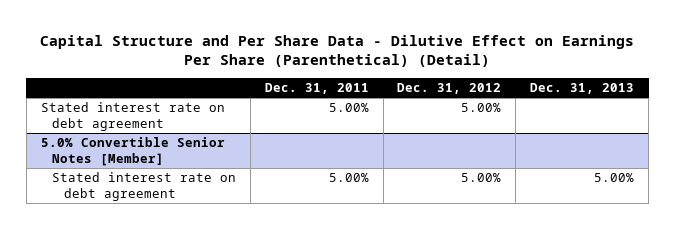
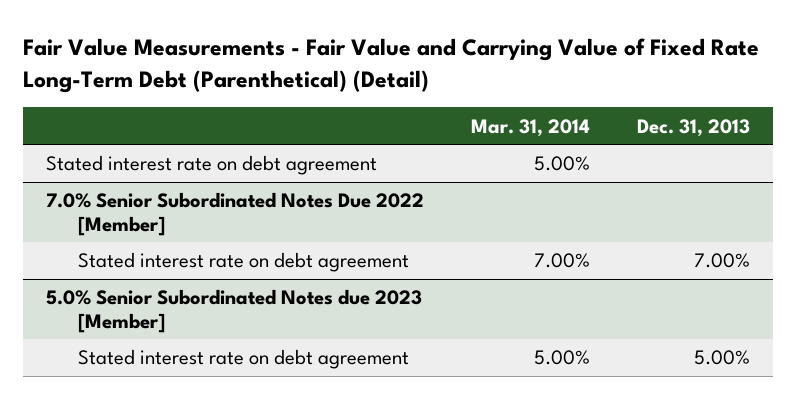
[40,34,635,68] Capital Structure and Per Share Data - Dilutive Effect on Earnings Per Share (Parenthetical) (Detail) -> [22,37,759,93] Fair Value Measurements - Fair Value and Carrying Value of Fixed Rate Long-Term Debt (Parenthetical) (Detail)
[264,83,369,95] Dec. 31, 2011 -> none
[397,83,502,95] Dec. 31, 2012 -> none
none -> [471,118,591,137] Mar. 31, 2014
none -> [46,192,425,236] 7.0% Senior Subordinated Notes Due 2022 [Member]
none -> [78,252,410,273] Stated interest rate on debt agreement
[40,137,225,167] 5.0% Convertible Senior Notes [Member] -> [46,289,423,333] 5.0% Senior Subordinated Notes due 2023 [Member]

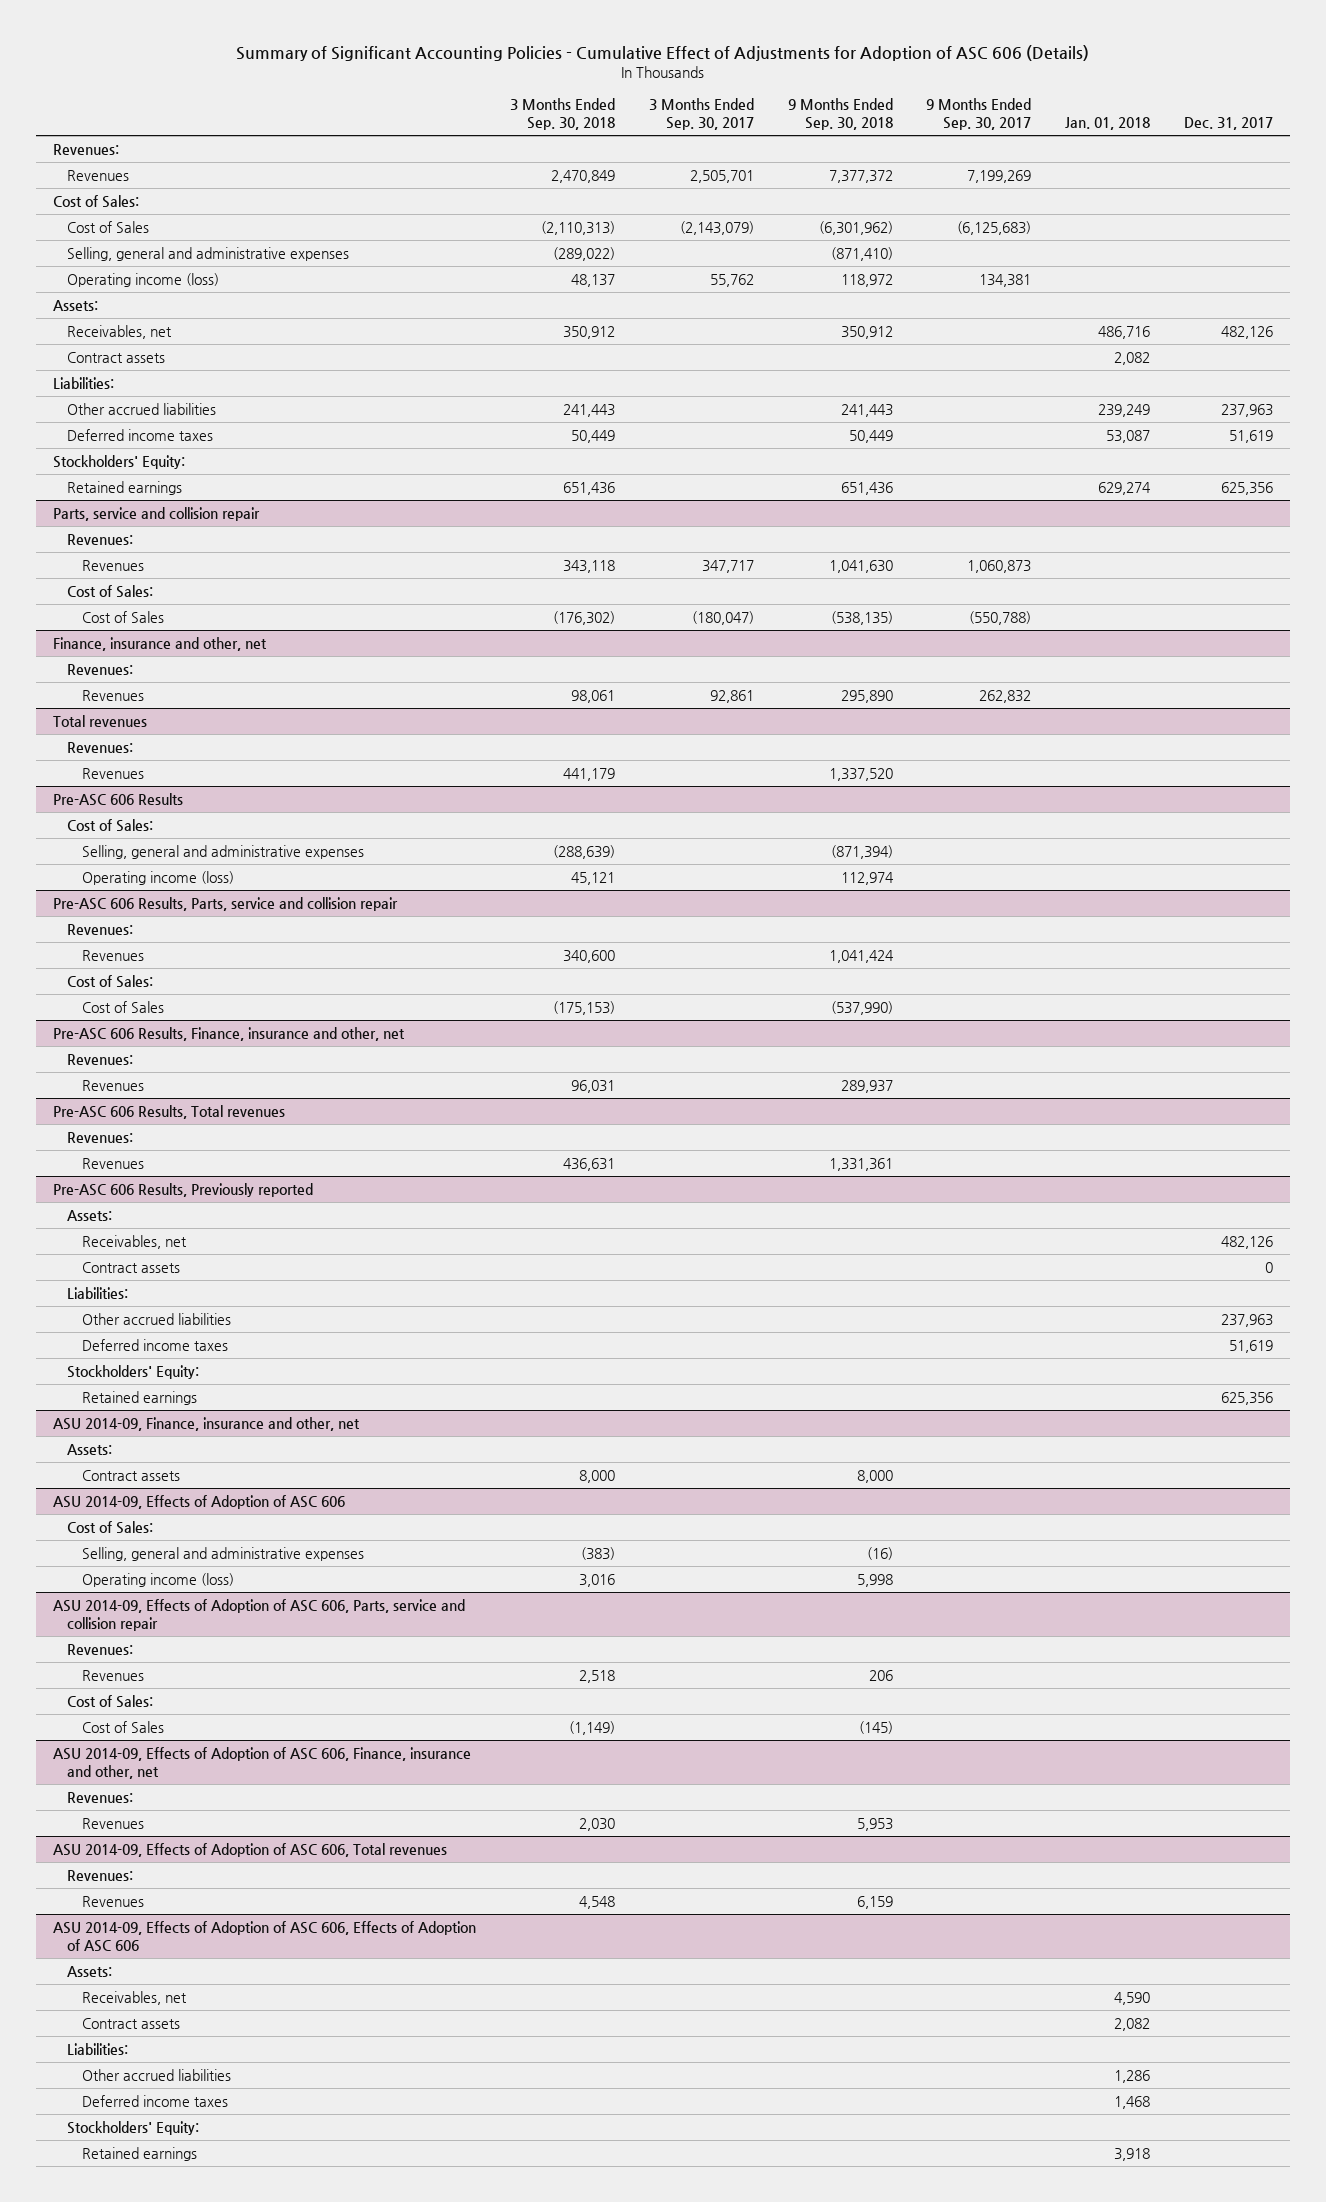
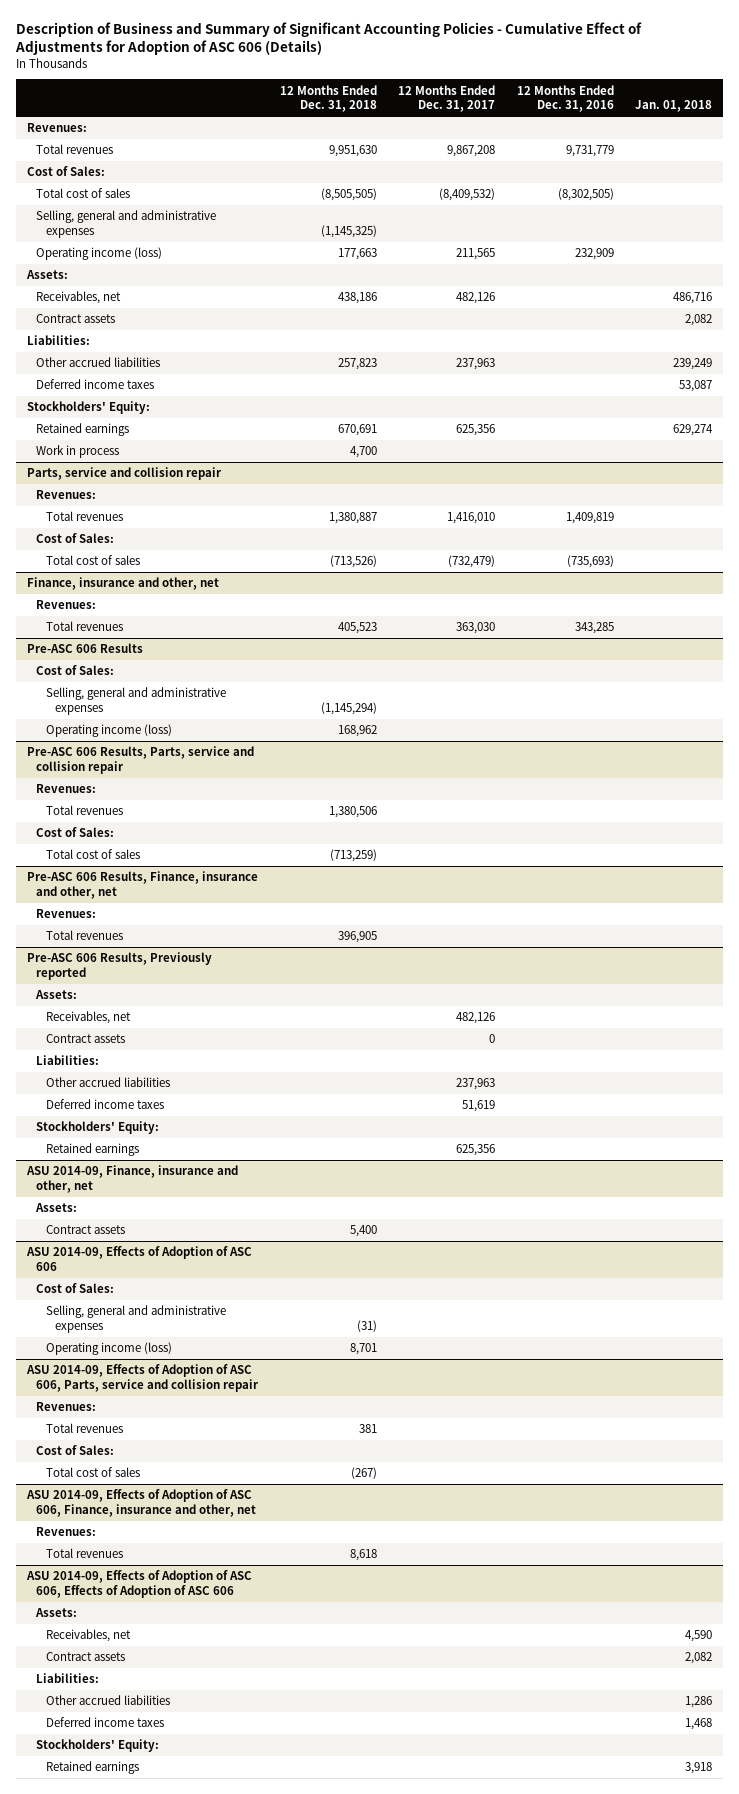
[236,44,1090,61] Summary of Significant Accounting Policies - Cumulative Effect of Adjustments for Adoption of ASC 606 (Details) -> [15,22,643,56] Description of Business and Summary of Significant Accounting Policies - Cumulative Effect of Adjustments for Adoption of ASC 606 (Details)
[509,97,615,131] 3 Months Ended Sep. 30, 2018 -> none
[648,97,754,131] 3 Months Ended Sep. 30, 2017 -> none
[787,97,893,131] 9 Months Ended Sep. 30, 2018 -> none
[926,97,1032,131] 9 Months Ended Sep. 30, 2017 -> none
[1184,117,1274,131] Dec. 31, 2017 -> none
none -> [279,84,377,113] 12 Months Ended Dec. 31, 2018
none -> [398,84,496,113] 12 Months Ended Dec. 31, 2017
none -> [516,84,614,113] 12 Months Ended Dec. 31, 2016
[67,169,130,181] Revenues -> [36,144,114,155] Total revenues
[67,220,150,233] Cost of Sales -> [36,188,131,199] Total cost of sales
none -> [36,445,120,459] Work in process
[81,559,144,571] Revenues -> [45,511,123,522] Total revenues
[81,610,164,623] Cost of Sales -> [45,555,140,566] Total cost of sales
[53,714,148,727] Total revenues -> none
[67,741,134,753] Revenues: -> none
[81,767,144,779] Revenues -> none
[81,689,144,701] Revenues -> [45,621,123,632] Total revenues
[81,949,144,961] Revenues -> [45,805,123,816] Total revenues
[81,1000,164,1013] Cost of Sales -> [45,849,140,860] Total cost of sales
[53,1104,286,1119] Pre-ASC 606 Results, Total revenues -> none
[67,1131,134,1143] Revenues: -> none
[81,1157,144,1169] Revenues -> none
[81,1079,144,1091] Revenues -> [45,930,123,941] Total revenues
[81,1669,144,1681] Revenues -> [45,1423,123,1434] Total revenues
[81,1720,164,1733] Cost of Sales -> [45,1467,140,1478] Total cost of sales
[53,1842,448,1857] ASU 2014-09, Effects of Adoption of ASC 606, Total revenues -> none
[67,1869,134,1881] Revenues: -> none
[81,1895,144,1907] Revenues -> none
[81,1817,144,1829] Revenues -> [45,1548,123,1559] Total revenues

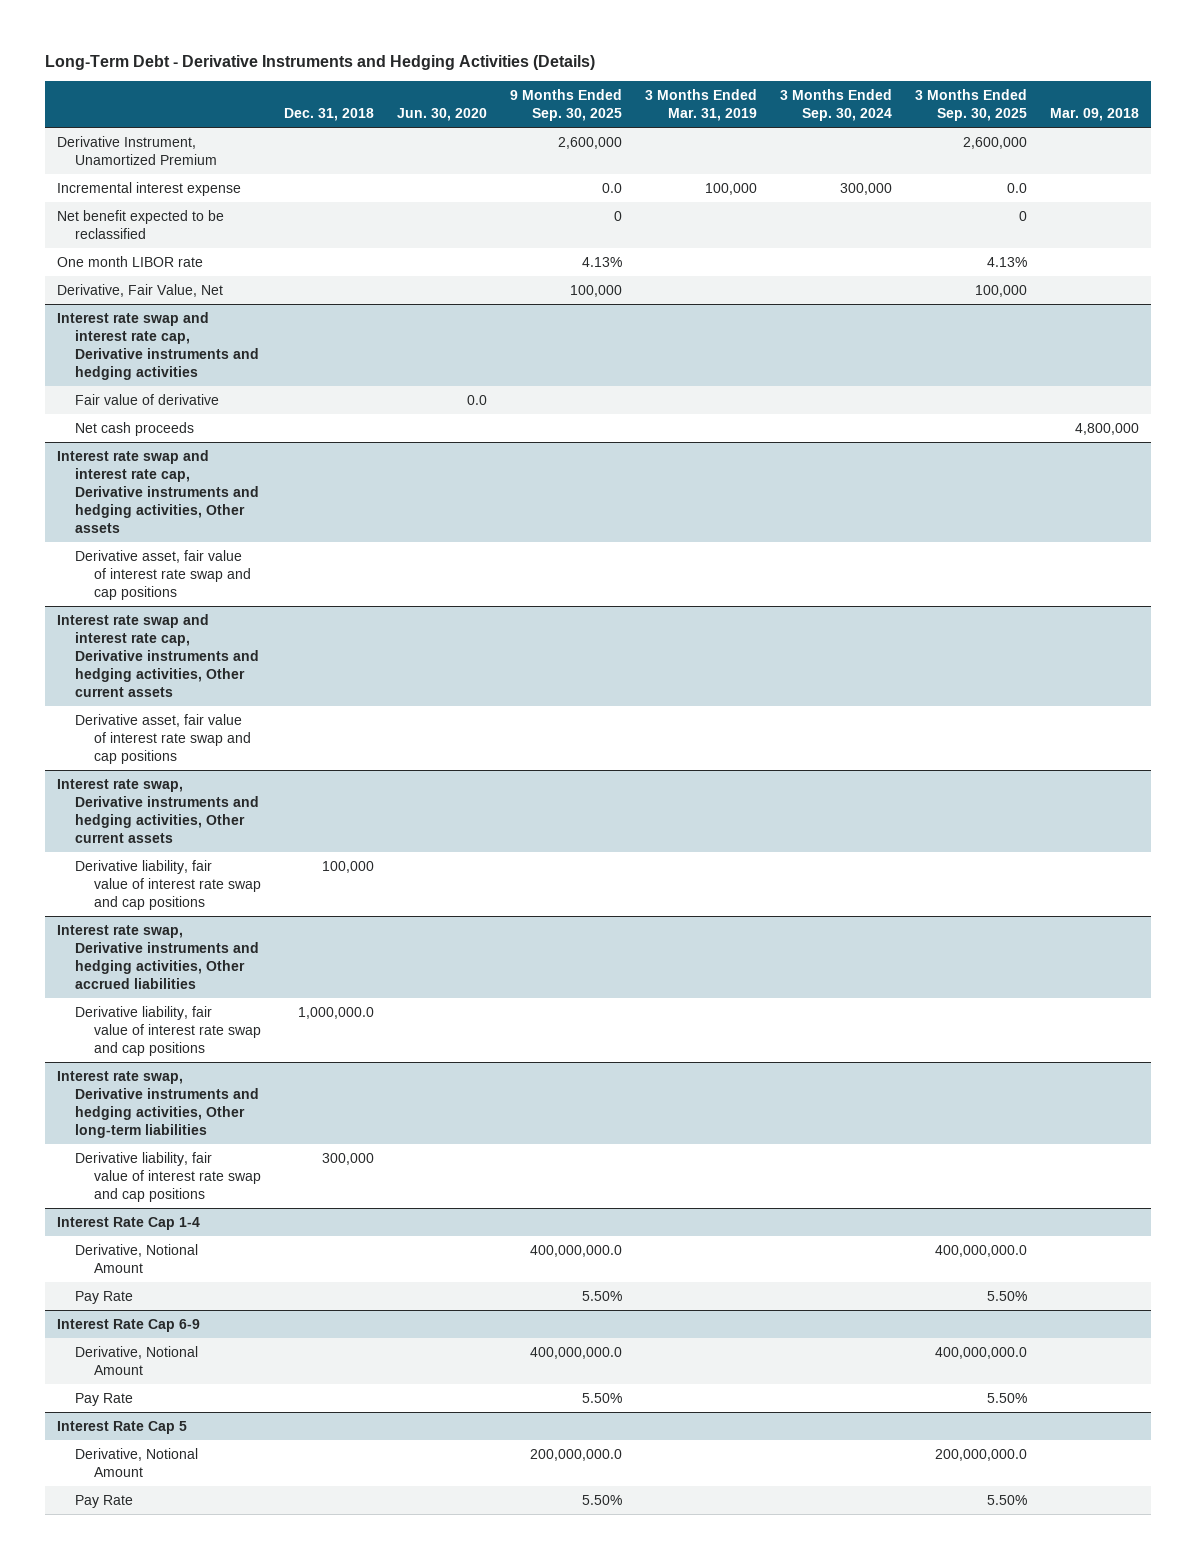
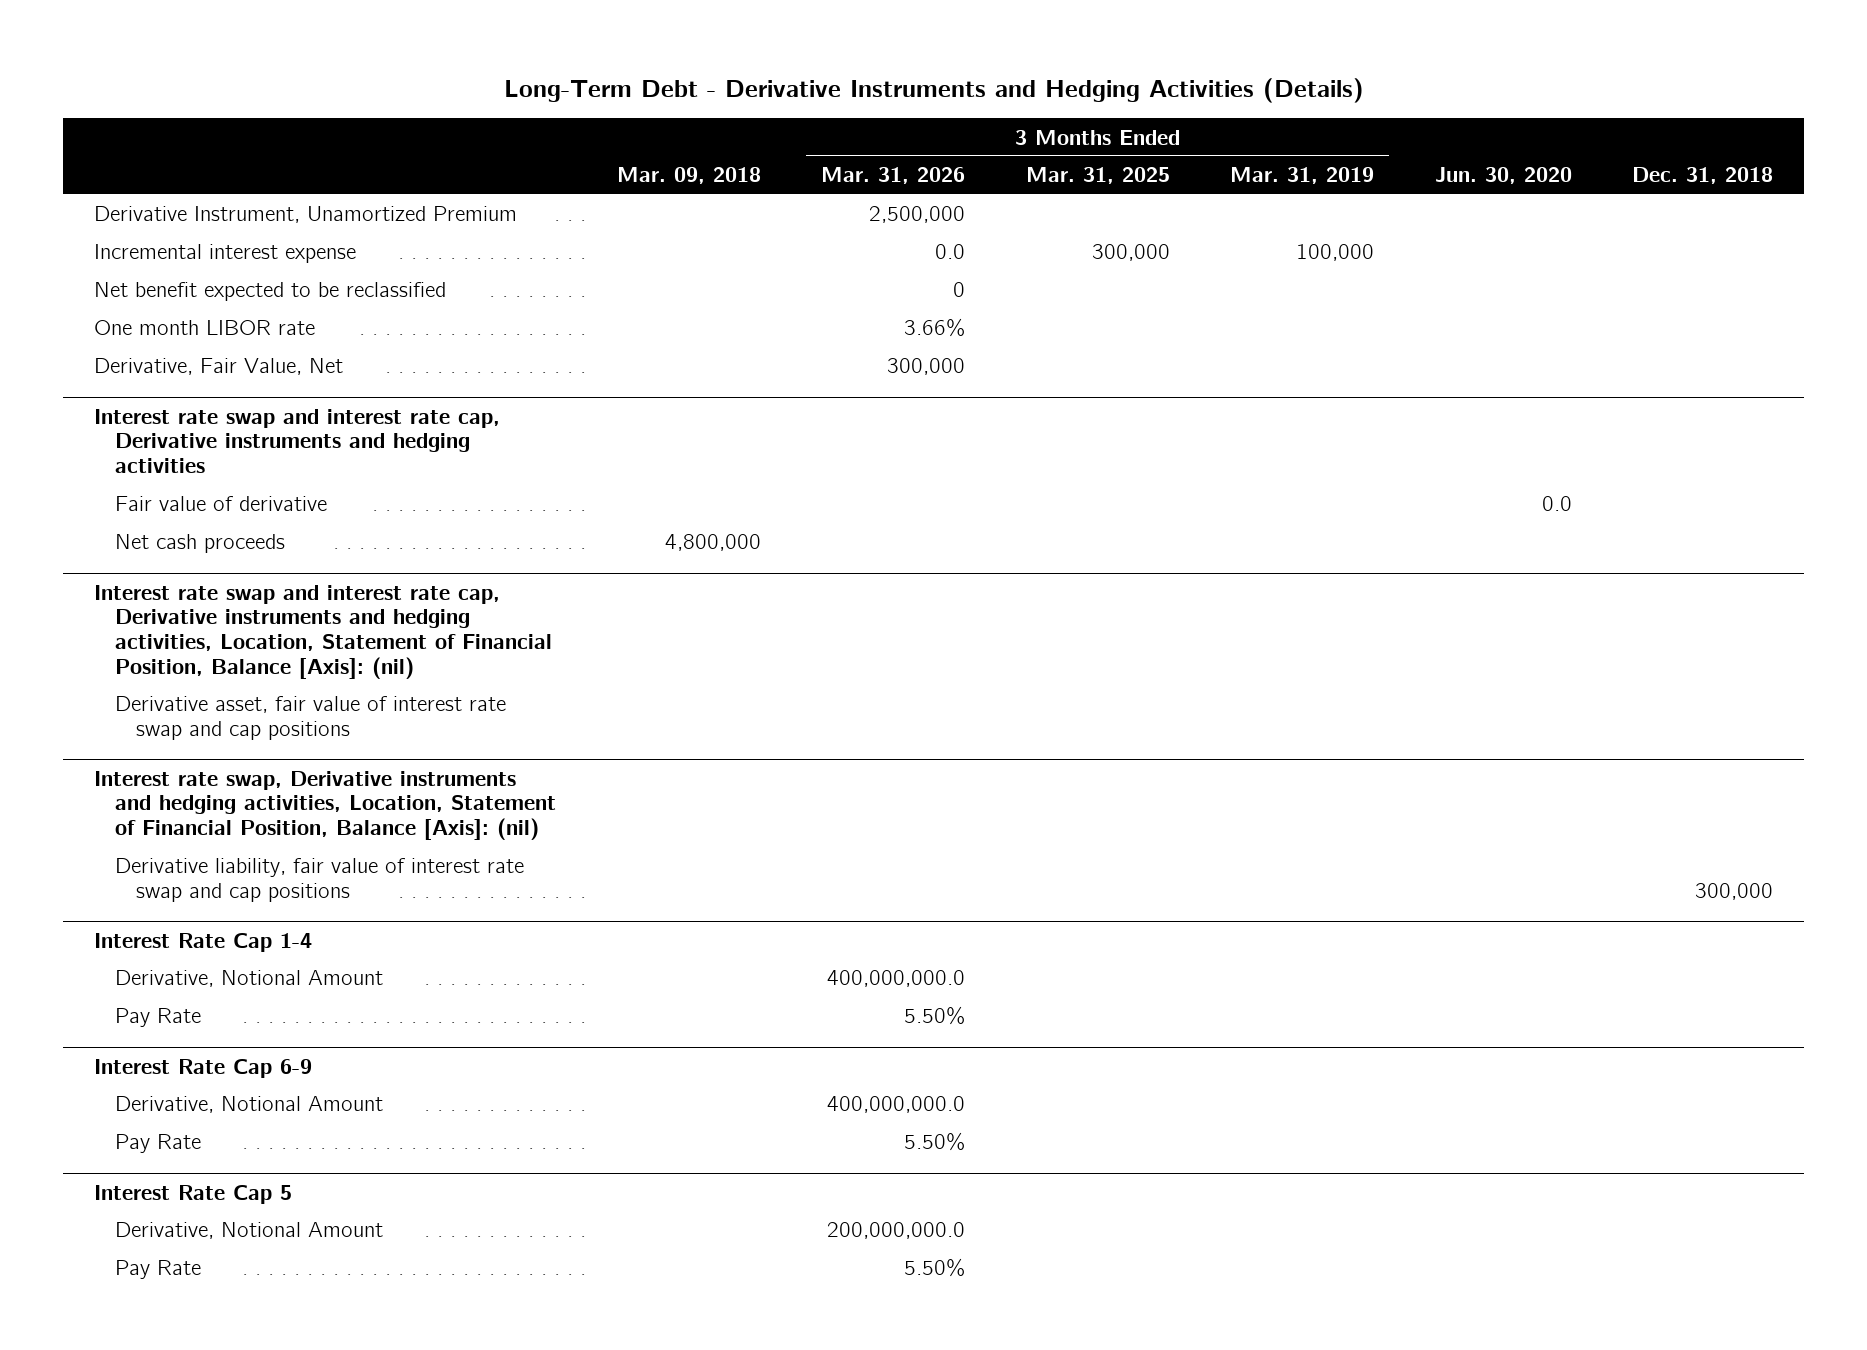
[509,88,622,121] 9 Months Ended Sep. 30, 2025 -> none
[779,88,892,121] 3 Months Ended Sep. 30, 2024 -> none
[914,88,1027,121] 3 Months Ended Sep. 30, 2025 -> none
none -> [821,167,966,185] Mar. 31, 2026
none -> [1025,167,1170,185] Mar. 31, 2025
[56,449,260,533] Interest rate swap and interest rate cap, Derivative instruments and hedging activities, Other assets -> none
[75,549,251,600] Derivative asset, fair value of interest rate swap and cap positions -> none
[56,613,260,697] Interest rate swap and interest rate cap, Derivative instruments and hedging activities, Other current assets -> none
[75,713,251,764] Derivative asset, fair value of interest rate swap and cap positions -> none
[56,778,260,843] Interest rate swap, Derivative instruments and hedging activities, Other current assets -> none
[75,859,261,910] Derivative liability, fair value of interest rate swap and cap positions -> none
[56,924,260,989] Interest rate swap, Derivative instruments and hedging activities, Other accrued liabilities -> none
[75,1005,261,1056] Derivative liability, fair value of interest rate swap and cap positions -> none
none -> [93,584,552,680] Interest rate swap and interest rate cap, Derivative instruments and hedging activities, Location, Statement of Financial Position, Balance [Axis]: (nil)
none -> [114,696,506,741] Derivative asset, fair value of interest rate swap and cap positions
[56,1070,260,1138] Interest rate swap, Derivative instruments and hedging activities, Other long-term liabilities -> [93,770,556,841] Interest rate swap, Derivative instruments and hedging activities, Location, Statement of Financial Position, Balance [Axis]: (nil)

